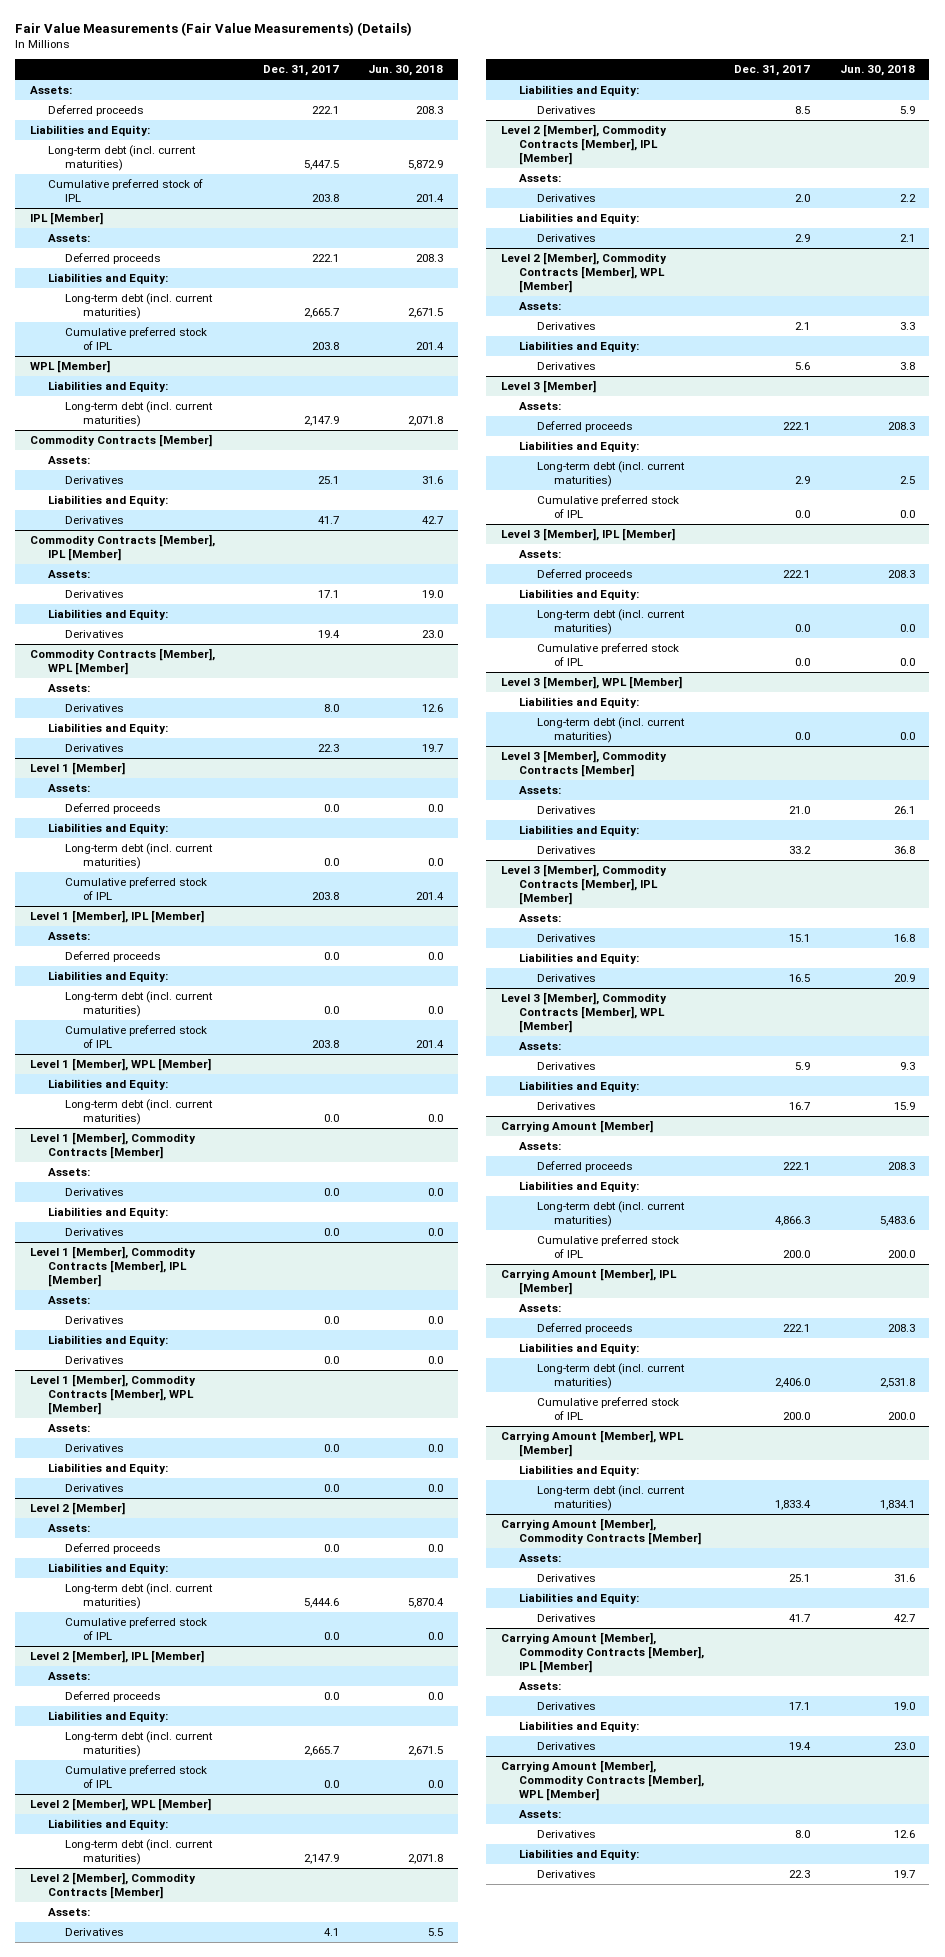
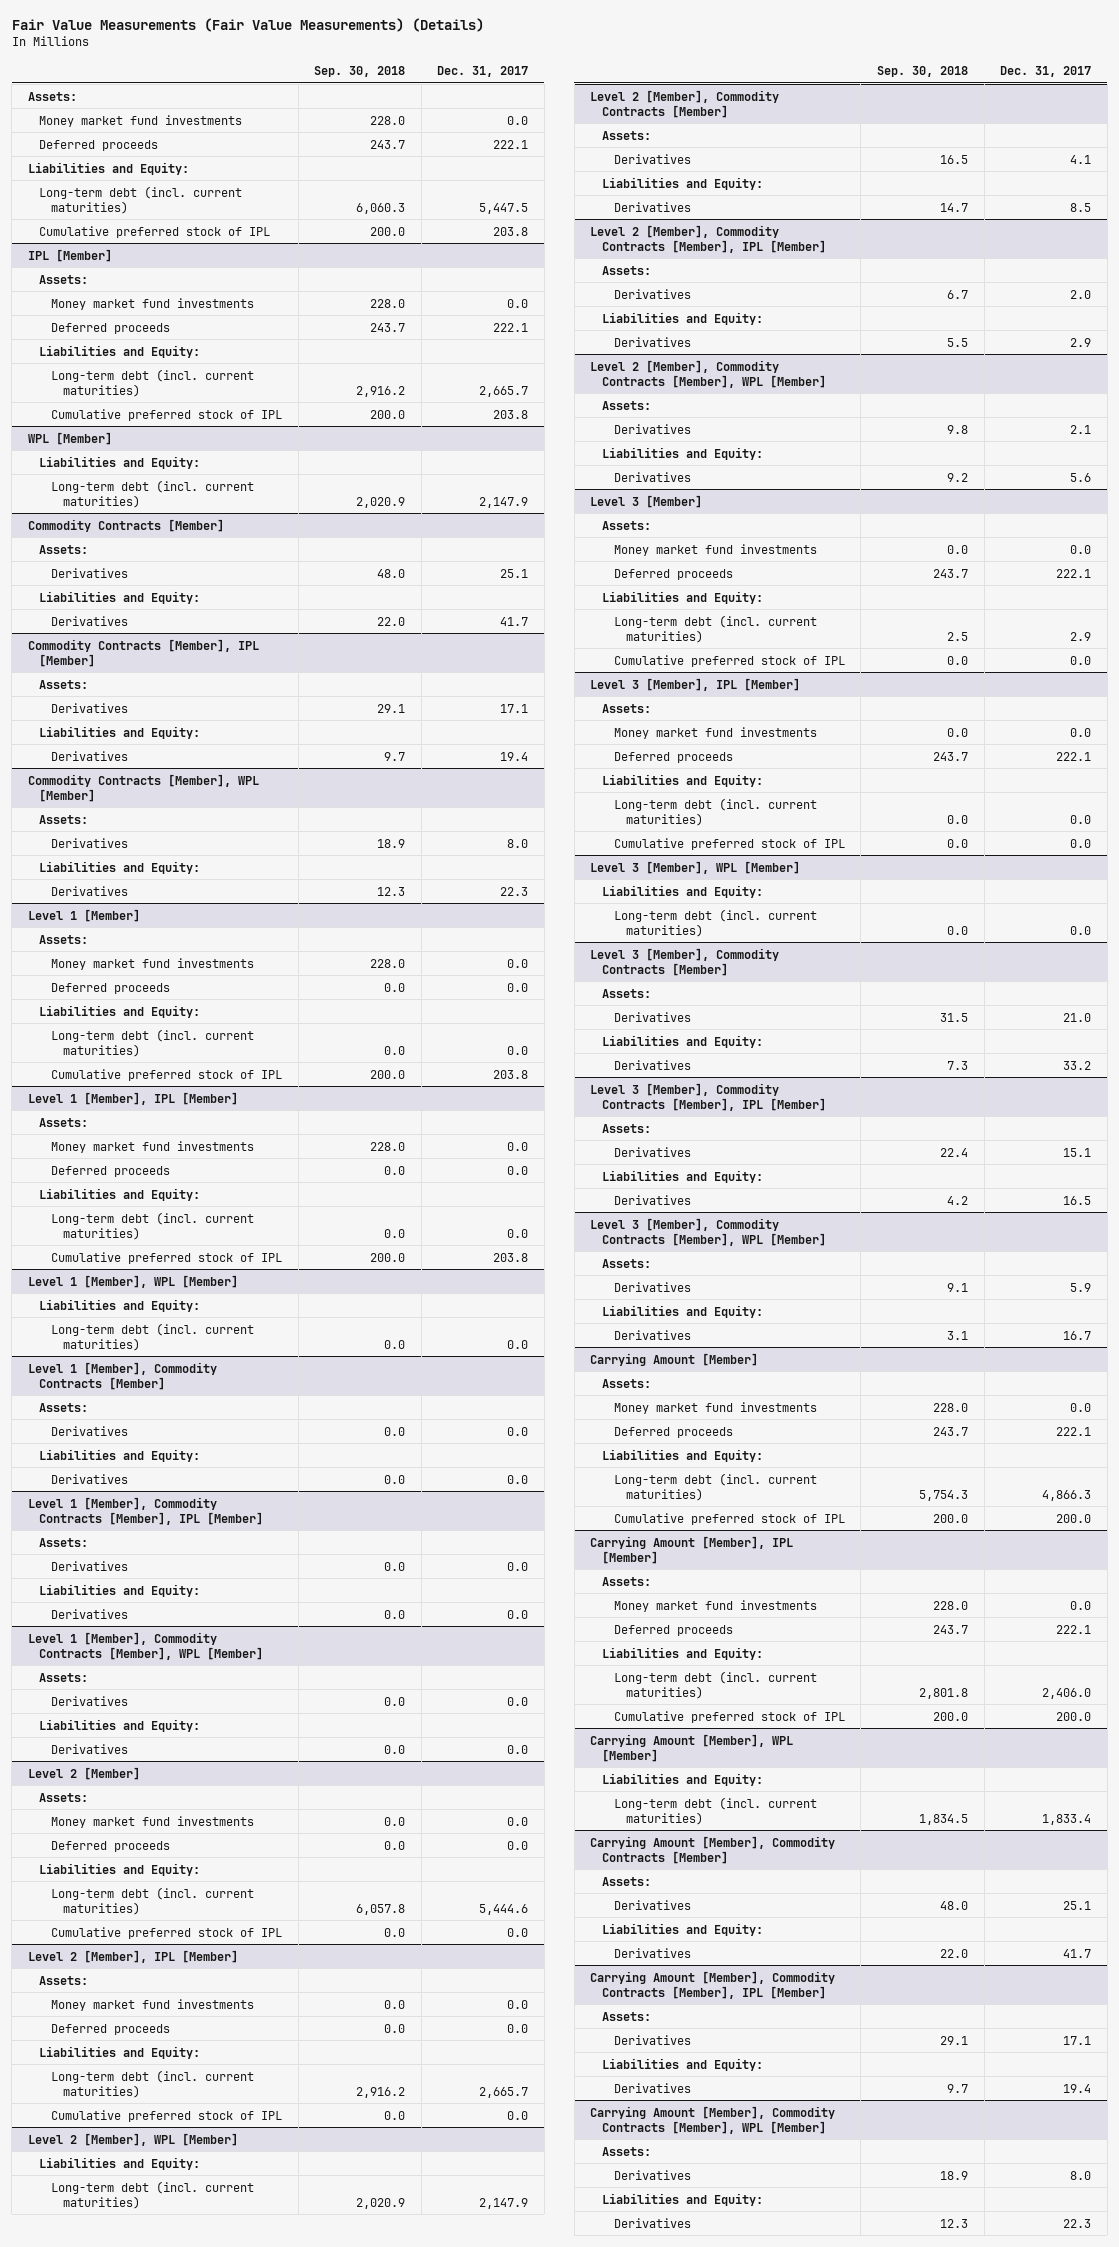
[368,65,444,77] Jun. 30, 2018 -> none
none -> [314,66,406,78] Sep. 30, 2018
none -> [39,114,243,127] Money market fund investments
none -> [50,297,254,310] Money market fund investments
none -> [50,957,254,970] Money market fund investments
none -> [50,1140,254,1153] Money market fund investments
none -> [50,1815,254,1828] Money market fund investments
none -> [50,1998,254,2011] Money market fund investments
none -> [613,543,817,556] Money market fund investments
none -> [613,726,817,739] Money market fund investments
none -> [613,1401,817,1414] Money market fund investments
none -> [613,1599,817,1612] Money market fund investments

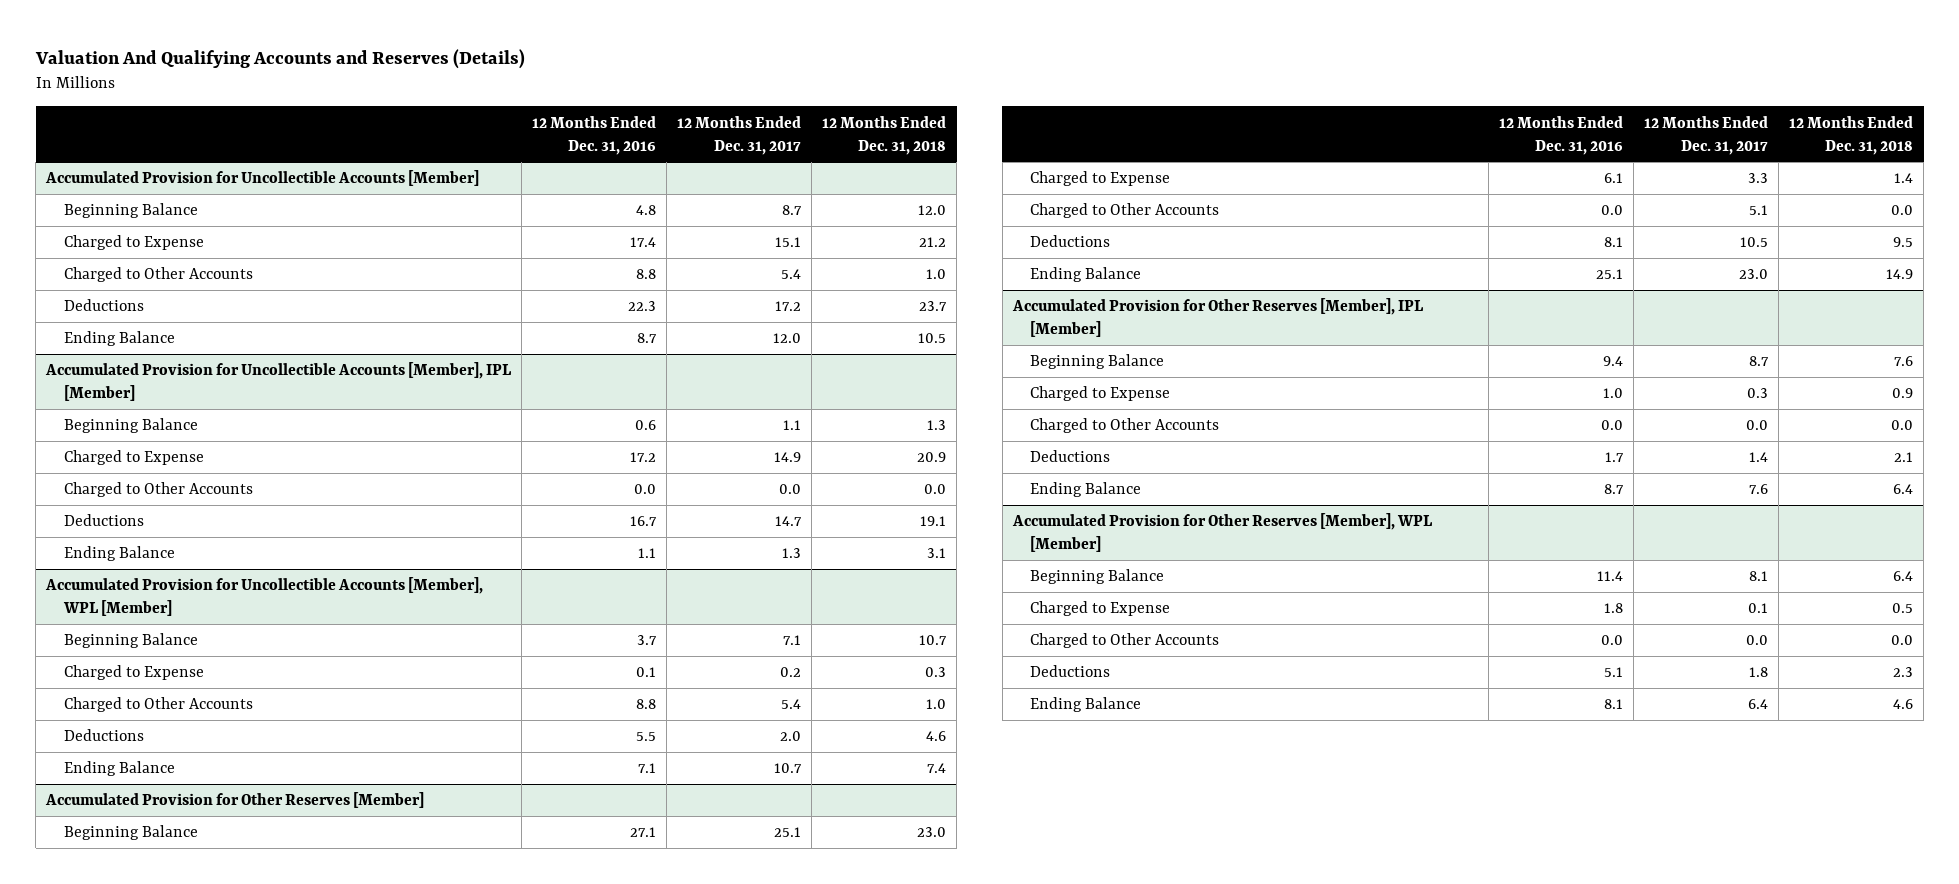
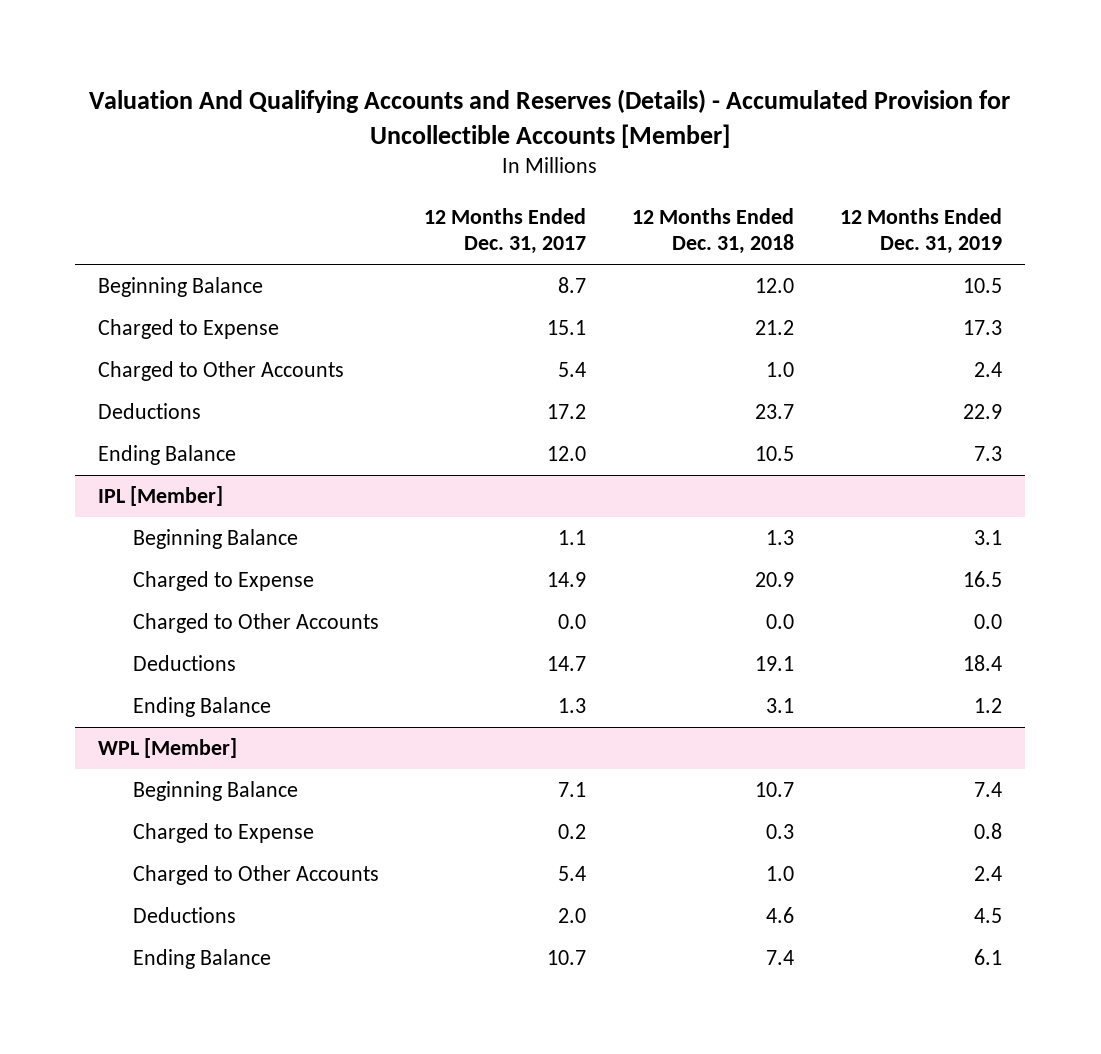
[34,48,525,69] Valuation And Qualifying Accounts and Reserves (Details) -> [89,89,1011,148] Valuation And Qualifying Accounts and Reserves (Details) - Accumulated Provision for Uncollectible Accounts [Member]
[532,115,657,155] 12 Months Ended Dec. 31, 2016 -> none
none -> [840,207,1003,255] 12 Months Ended Dec. 31, 2019
[45,170,480,187] Accumulated Provision for Uncollectible Accounts [Member] -> none
[45,362,512,402] Accumulated Provision for Uncollectible Accounts [Member], IPL [Member] -> none
none -> [98,486,224,507] IPL [Member]
[45,577,484,617] Accumulated Provision for Uncollectible Accounts [Member], WPL [Member] -> none
none -> [98,738,238,759] WPL [Member]
[45,792,425,809] Accumulated Provision for Other Reserves [Member] -> none
[63,825,198,841] Beginning Balance -> none
[1030,171,1171,187] Charged to Expense -> none
[1030,203,1220,219] Charged to Other Accounts -> none
[1030,235,1111,248] Deductions -> none
[1030,267,1142,283] Ending Balance -> none
[1011,298,1423,338] Accumulated Provision for Other Reserves [Member], IPL [Member] -> none
[1030,354,1165,370] Beginning Balance -> none
[1030,386,1171,402] Charged to Expense -> none
[1030,418,1220,434] Charged to Other Accounts -> none
[1030,450,1111,463] Deductions -> none
[1030,482,1142,498] Ending Balance -> none
[1011,513,1432,553] Accumulated Provision for Other Reserves [Member], WPL [Member] -> none
[1030,569,1165,585] Beginning Balance -> none
[1030,601,1171,617] Charged to Expense -> none
[1030,633,1220,649] Charged to Other Accounts -> none
[1030,665,1111,678] Deductions -> none
[1030,697,1142,713] Ending Balance -> none

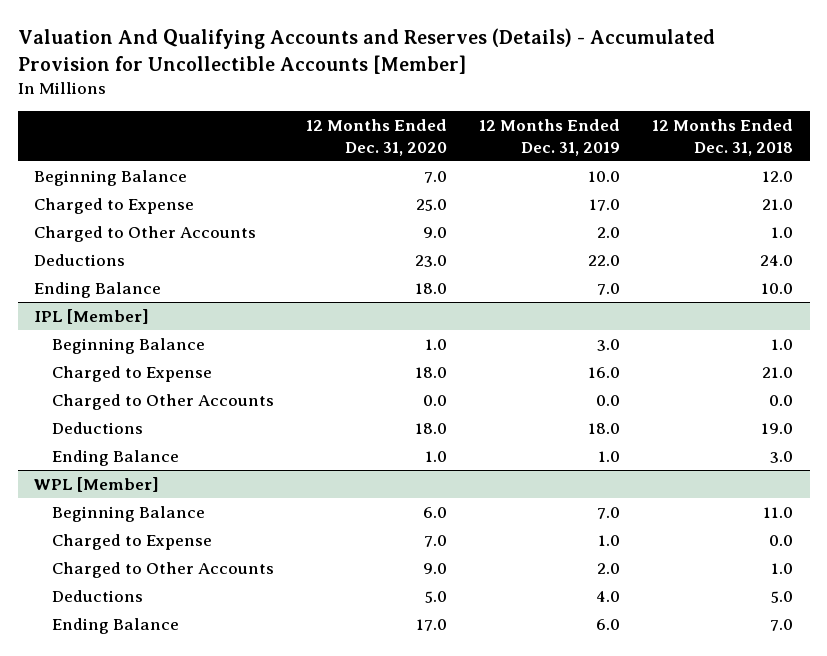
[424,207,587,255] 12 Months Ended Dec. 31, 2017 -> none
none -> [306,118,448,156] 12 Months Ended Dec. 31, 2020
[963,278,1003,294] 10.5 -> [588,170,621,182] 10.0
[755,320,795,336] 21.2 -> [762,198,794,210] 21.0
[963,320,1003,336] 17.3 -> [589,198,621,211] 17.0
[974,362,1003,378] 2.4 -> [597,226,621,238] 2.0
[755,404,795,420] 23.7 -> [760,254,794,266] 24.0
[963,404,1003,420] 22.9 -> [588,254,621,266] 22.0
[755,446,795,462] 10.5 -> [761,282,794,294] 10.0
[974,446,1003,462] 7.3 -> [597,282,621,295] 7.0
[766,530,795,546] 1.3 -> [771,338,794,350] 1.0
[974,530,1003,546] 3.1 -> [597,338,621,351] 3.0
[755,572,795,588] 20.9 -> [762,366,794,378] 21.0
[963,571,1003,588] 16.5 -> [588,366,621,378] 16.0
[755,656,795,672] 19.1 -> [761,422,794,434] 19.0
[963,655,1003,672] 18.4 -> [588,422,621,434] 18.0
[766,698,795,714] 3.1 -> [770,450,794,463] 3.0
[974,698,1003,714] 1.2 -> [598,450,621,462] 1.0
[755,782,795,798] 10.7 -> [763,506,794,518] 11.0
[974,782,1003,798] 7.4 -> [597,506,621,519] 7.0
[766,824,795,840] 0.3 -> [769,534,794,546] 0.0
[974,823,1003,840] 0.8 -> [598,534,621,546] 1.0
[974,866,1003,882] 2.4 -> [597,562,621,574] 2.0
[766,907,795,924] 4.6 -> [771,590,794,603] 5.0
[974,908,1003,924] 4.5 -> [596,590,621,602] 4.0
[766,950,795,966] 7.4 -> [770,618,794,631] 7.0
[974,949,1003,966] 6.1 -> [596,618,621,630] 6.0

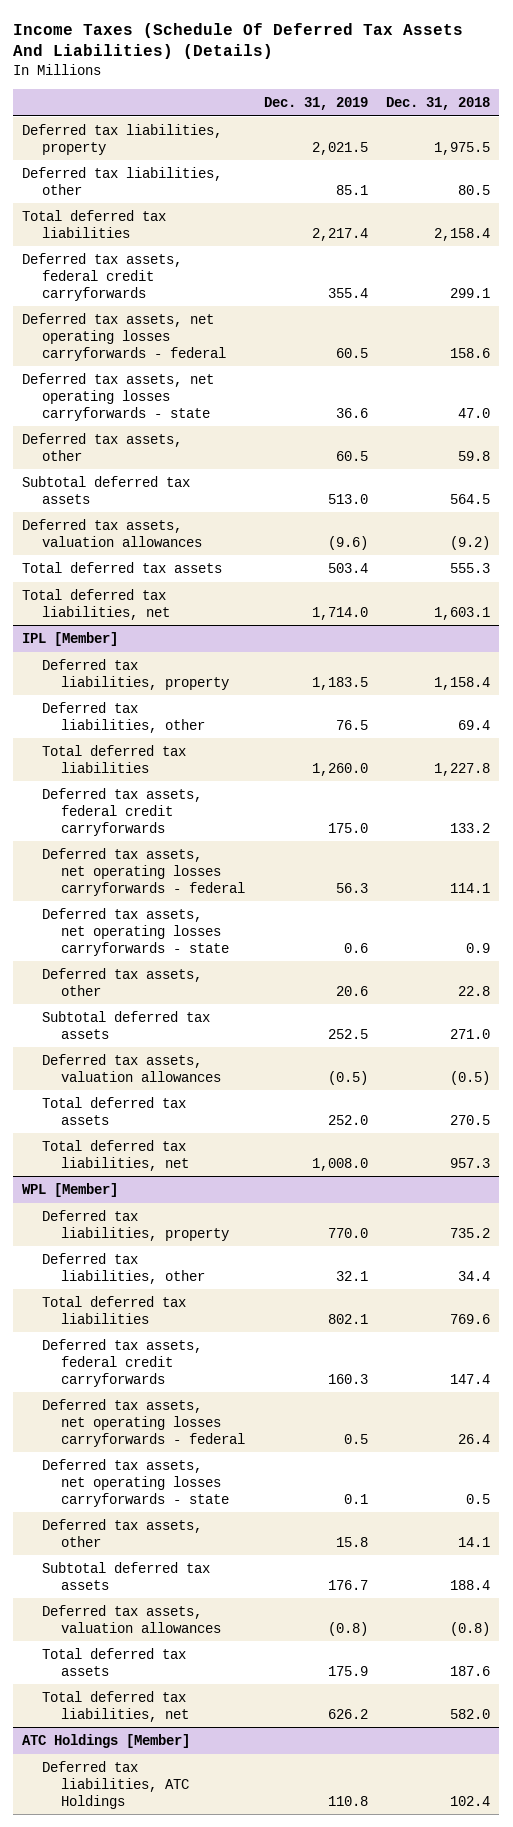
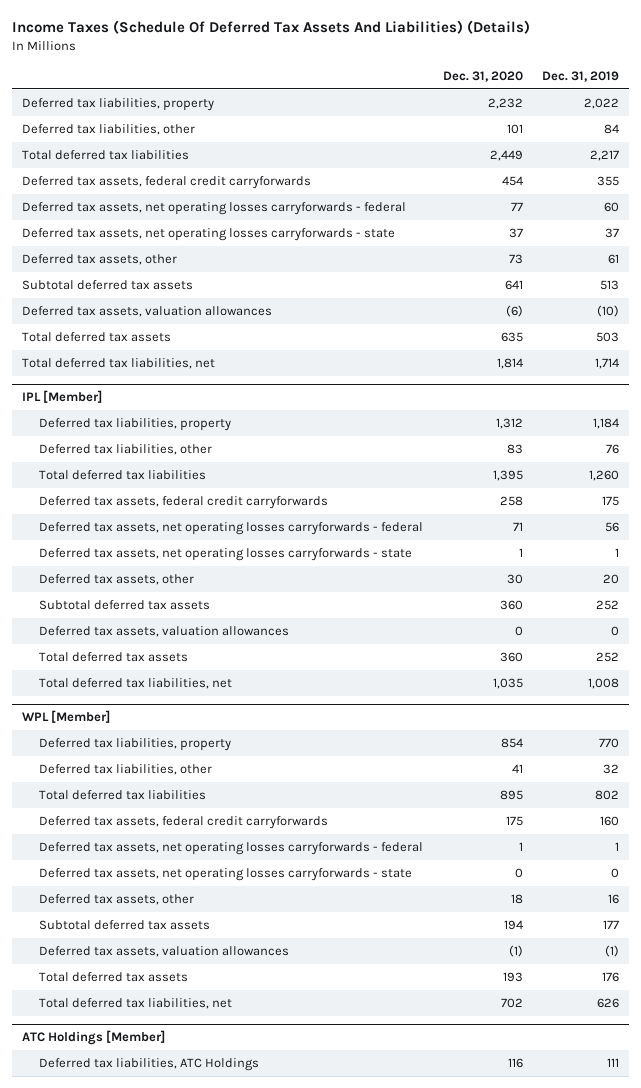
[386,97,491,111] Dec. 31, 2018 -> none
none -> [442,70,523,82] Dec. 31, 2020
[311,141,368,155] 2,021.5 -> [584,98,620,110] 2,022
[335,184,368,195] 85.1 -> [604,124,620,135] 84
[311,227,368,241] 2,217.4 -> [590,150,620,162] 2,217
[327,287,368,298] 355.4 -> [597,176,620,187] 355
[335,347,368,358] 60.5 -> [604,202,620,213] 60
[335,407,368,418] 36.6 -> [605,228,620,239] 37
[335,450,368,461] 60.5 -> [608,254,620,265] 61
[327,493,368,504] 513.0 -> [600,280,620,291] 513
[327,535,368,550] (9.6) -> [597,305,620,318] (10)
[327,562,368,573] 503.4 -> [596,332,620,343] 503
[311,606,368,620] 1,714.0 -> [595,358,620,370] 1,714
[311,676,368,690] 1,183.5 -> [593,418,620,430] 1,184
[335,719,368,730] 76.5 -> [606,444,620,455] 76
[311,762,368,776] 1,260.0 -> [589,470,620,482] 1,260
[327,822,368,833] 175.0 -> [602,496,620,507] 175
[335,882,368,893] 56.3 -> [605,522,620,533] 56
[343,942,368,953] 0.6 -> [615,548,620,558] 1
[335,985,368,996] 20.6 -> [603,574,620,585] 20
[327,1028,368,1039] 252.5 -> [596,600,620,611] 252
[327,1070,368,1085] (0.5) -> [611,626,620,637] 0
[327,1114,368,1125] 252.0 -> [596,652,620,663] 252
[311,1157,368,1171] 1,008.0 -> [588,678,620,690] 1,008
[327,1227,368,1238] 770.0 -> [599,738,620,749] 770
[335,1270,368,1281] 32.1 -> [603,764,620,775] 32
[327,1313,368,1324] 802.1 -> [595,790,620,801] 802
[327,1373,368,1384] 160.3 -> [600,816,620,827] 160
[343,1433,368,1444] 0.5 -> [615,842,620,852] 1
[343,1493,368,1504] 0.1 -> [611,868,620,879] 0
[335,1536,368,1547] 15.8 -> [608,894,620,905] 16
[327,1579,368,1590] 176.7 -> [603,920,620,930] 177
[327,1621,368,1636] (0.8) -> [605,945,620,958] (1)
[327,1665,368,1676] 175.9 -> [602,972,620,983] 176
[327,1708,368,1719] 626.2 -> [597,998,620,1009] 626
[327,1795,368,1806] 110.8 -> [607,1058,620,1068] 111

